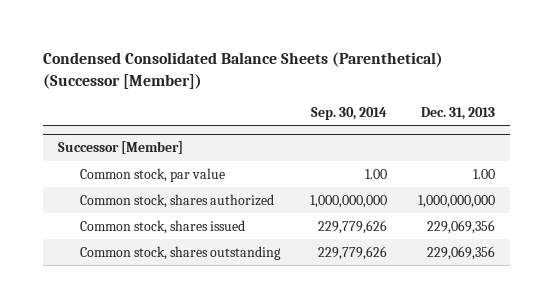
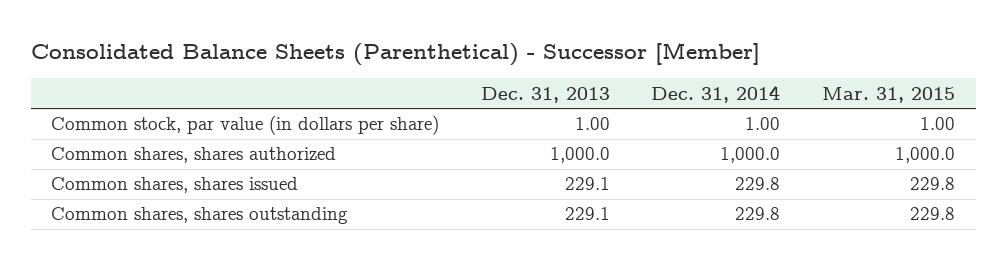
[42,52,443,89] Condensed Consolidated Balance Sheets (Parenthetical) (Successor [Member]) -> [30,42,760,67] Consolidated Balance Sheets (Parenthetical) - Successor [Member]
[311,107,388,121] Sep. 30, 2014 -> none
none -> [651,84,781,103] Dec. 31, 2014
none -> [822,86,956,103] Mar. 31, 2015
[58,141,184,155] Successor [Member] -> none
[79,167,225,182] Common stock, par value -> [51,115,440,136] Common stock, par value (in dollars per share)
[79,193,274,208] Common stock, shares authorized -> [51,147,337,164] Common shares, shares authorized
[417,194,495,208] 1,000,000,000 -> [549,147,610,164] 1,000.0
[79,219,245,234] Common stock, shares issued -> [51,177,299,194] Common shares, shares issued
[426,219,495,234] 229,069,356 -> [564,177,610,191] 229.1
[79,245,281,260] Common stock, shares outstanding -> [51,207,349,225] Common shares, shares outstanding
[426,245,495,260] 229,069,356 -> [564,207,610,221] 229.1

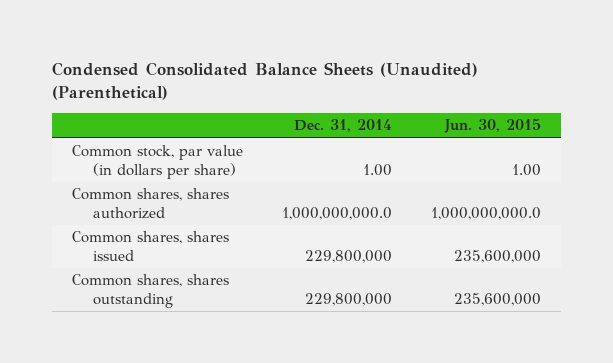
[30,42,760,67] Consolidated Balance Sheets (Parenthetical) - Successor [Member] -> [51,62,478,101] Condensed Consolidated Balance Sheets (Unaudited) (Parenthetical)
[480,86,610,103] Dec. 31, 2013 -> none
[822,86,956,103] Mar. 31, 2015 -> none
none -> [444,118,542,134] Jun. 30, 2015
[720,147,781,164] 1,000.0 -> [281,206,392,220] 1,000,000,000.0
[735,177,781,191] 229.8 -> [304,249,392,263] 229,800,000
[735,207,781,221] 229.8 -> [304,292,392,306] 229,800,000

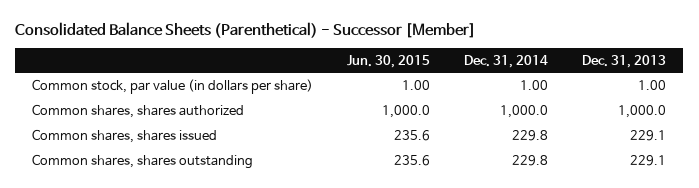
[51,62,478,101] Condensed Consolidated Balance Sheets (Unaudited) (Parenthetical) -> [15,22,477,39] Consolidated Balance Sheets (Parenthetical) - Successor [Member]
none -> [582,54,667,68] Dec. 31, 2013
[281,206,392,220] 1,000,000,000.0 -> [500,104,549,118] 1,000.0
[431,206,542,220] 1,000,000,000.0 -> [382,104,431,118] 1,000.0
[304,249,392,263] 229,800,000 -> [512,129,549,141] 229.8
[454,249,542,263] 235,600,000 -> [394,129,431,141] 235.6
[304,292,392,306] 229,800,000 -> [512,154,549,166] 229.8
[454,292,542,306] 235,600,000 -> [394,154,431,166] 235.6

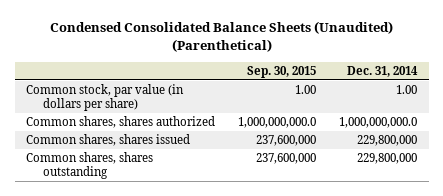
[15,22,477,39] Consolidated Balance Sheets (Parenthetical) - Successor [Member] -> [49,21,393,53] Condensed Consolidated Balance Sheets (Unaudited) (Parenthetical)
[347,54,431,68] Jun. 30, 2015 -> none
[582,54,667,68] Dec. 31, 2013 -> none
none -> [247,65,317,78] Sep. 30, 2015
[500,104,549,118] 1,000.0 -> [339,117,418,129] 1,000,000,000.0
[512,129,549,141] 229.8 -> [357,135,418,147] 229,800,000
[512,154,549,166] 229.8 -> [357,153,418,165] 229,800,000

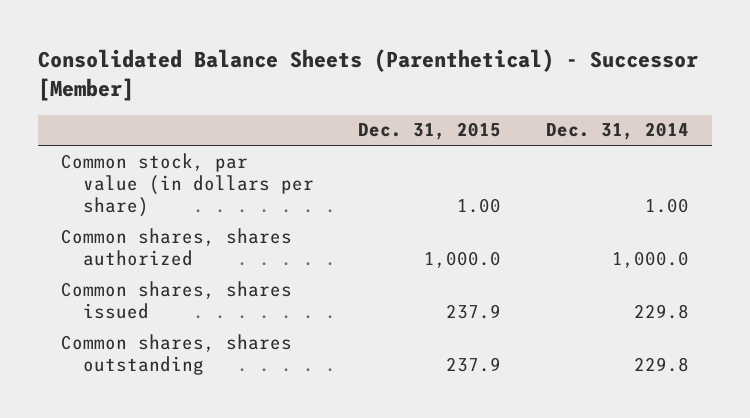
[49,21,393,53] Condensed Consolidated Balance Sheets (Unaudited) (Parenthetical) -> [38,49,699,102] Consolidated Balance Sheets (Parenthetical) - Successor [Member]
[247,65,317,78] Sep. 30, 2015 -> none
none -> [358,122,502,141] Dec. 31, 2015
[339,117,418,129] 1,000,000,000.0 -> [612,250,690,268] 1,000.0
[357,135,418,147] 229,800,000 -> [634,303,690,319] 229.8
[357,153,418,165] 229,800,000 -> [634,356,690,372] 229.8

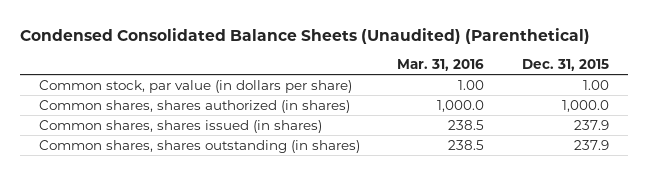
[38,49,699,102] Consolidated Balance Sheets (Parenthetical) - Successor [Member] -> [19,27,590,44] Condensed Consolidated Balance Sheets (Unaudited) (Parenthetical)
[546,122,690,141] Dec. 31, 2014 -> none
none -> [397,59,485,72] Mar. 31, 2016
[60,227,292,266] Common shares, shares authorized -> [38,99,350,113] Common shares, shares authorized (in shares)
[60,280,292,319] Common shares, shares issued -> [38,119,322,133] Common shares, shares issued (in shares)
[60,333,292,375] Common shares, shares outstanding -> [38,139,360,153] Common shares, shares outstanding (in shares)

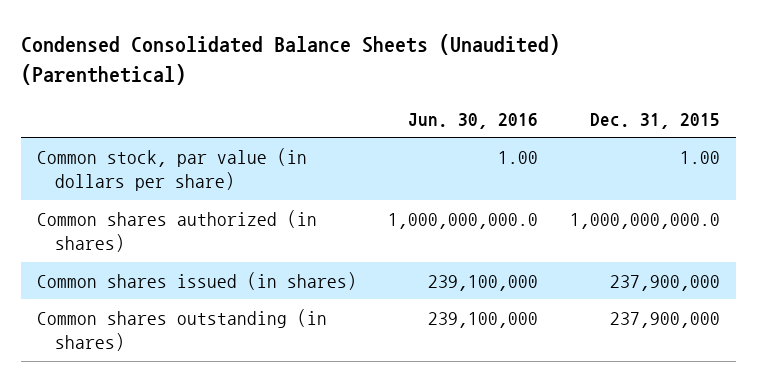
[397,59,485,72] Mar. 31, 2016 -> none
none -> [408,112,539,129] Jun. 30, 2016
[38,99,350,113] Common shares, shares authorized (in shares) -> [36,209,317,253] Common shares authorized (in shares)
[561,99,609,112] 1,000.0 -> [569,212,720,229] 1,000,000,000.0
[38,119,322,133] Common shares, shares issued (in shares) -> [36,271,357,290] Common shares issued (in shares)
[573,119,609,130] 237.9 -> [609,274,720,291] 237,900,000
[38,139,360,153] Common shares, shares outstanding (in shares) -> [36,308,327,352] Common shares outstanding (in shares)
[573,139,609,150] 237.9 -> [609,311,720,328] 237,900,000

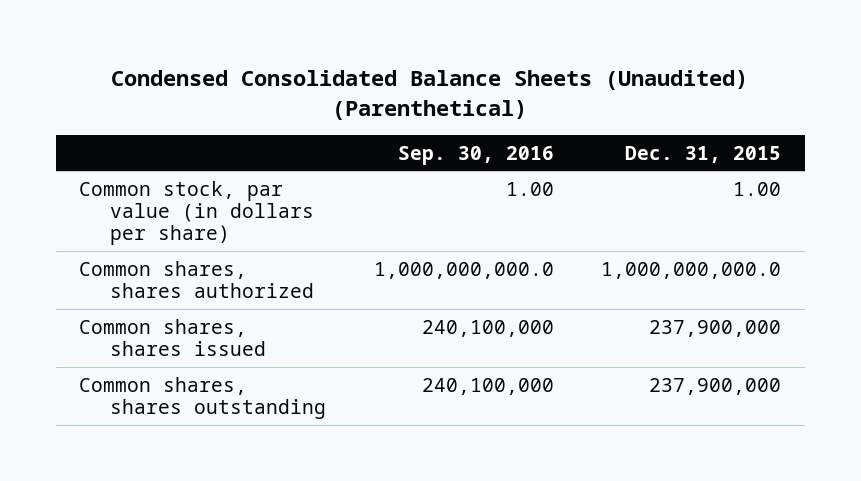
[408,112,539,129] Jun. 30, 2016 -> none
none -> [397,145,554,165] Sep. 30, 2016
[36,209,317,253] Common shares authorized (in shares) -> [79,260,314,298] Common shares, shares authorized
[36,271,357,290] Common shares issued (in shares) -> [79,318,266,356] Common shares, shares issued
[36,308,327,352] Common shares outstanding (in shares) -> [79,376,326,419] Common shares, shares outstanding

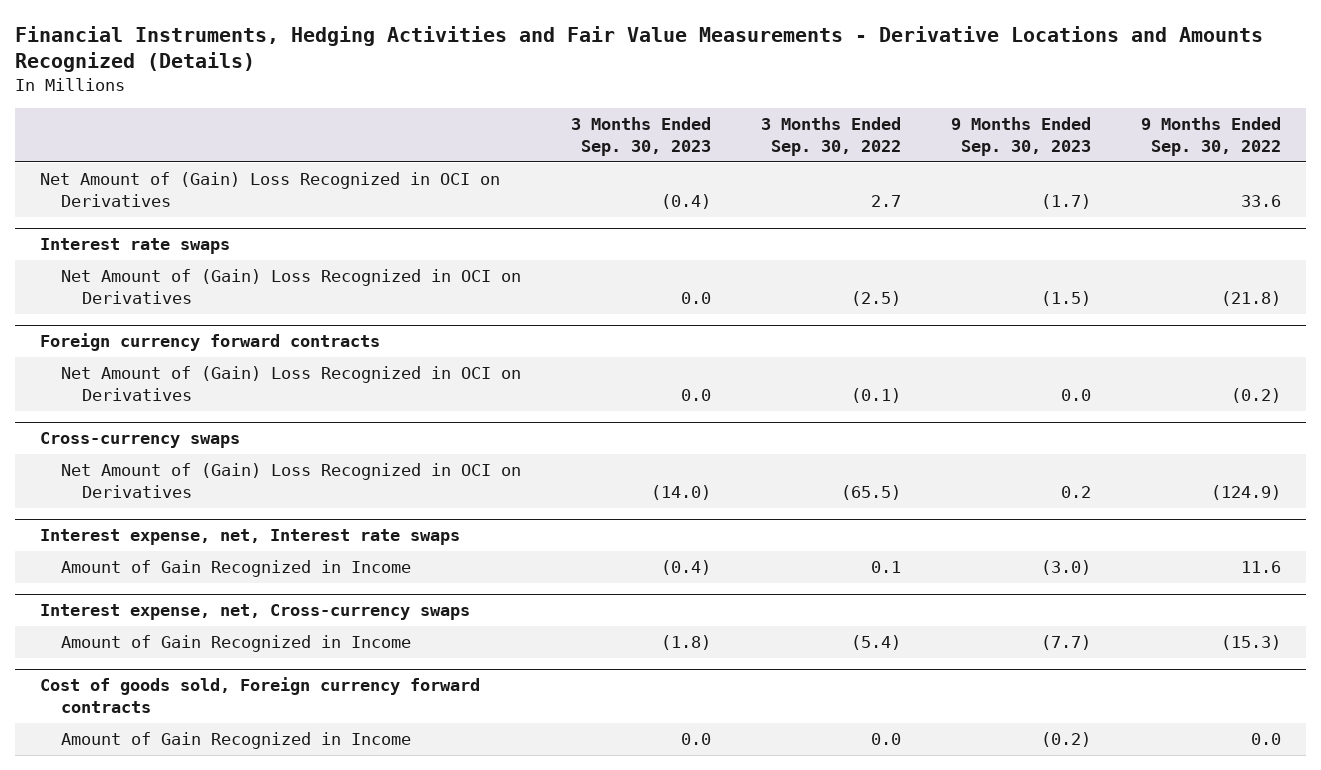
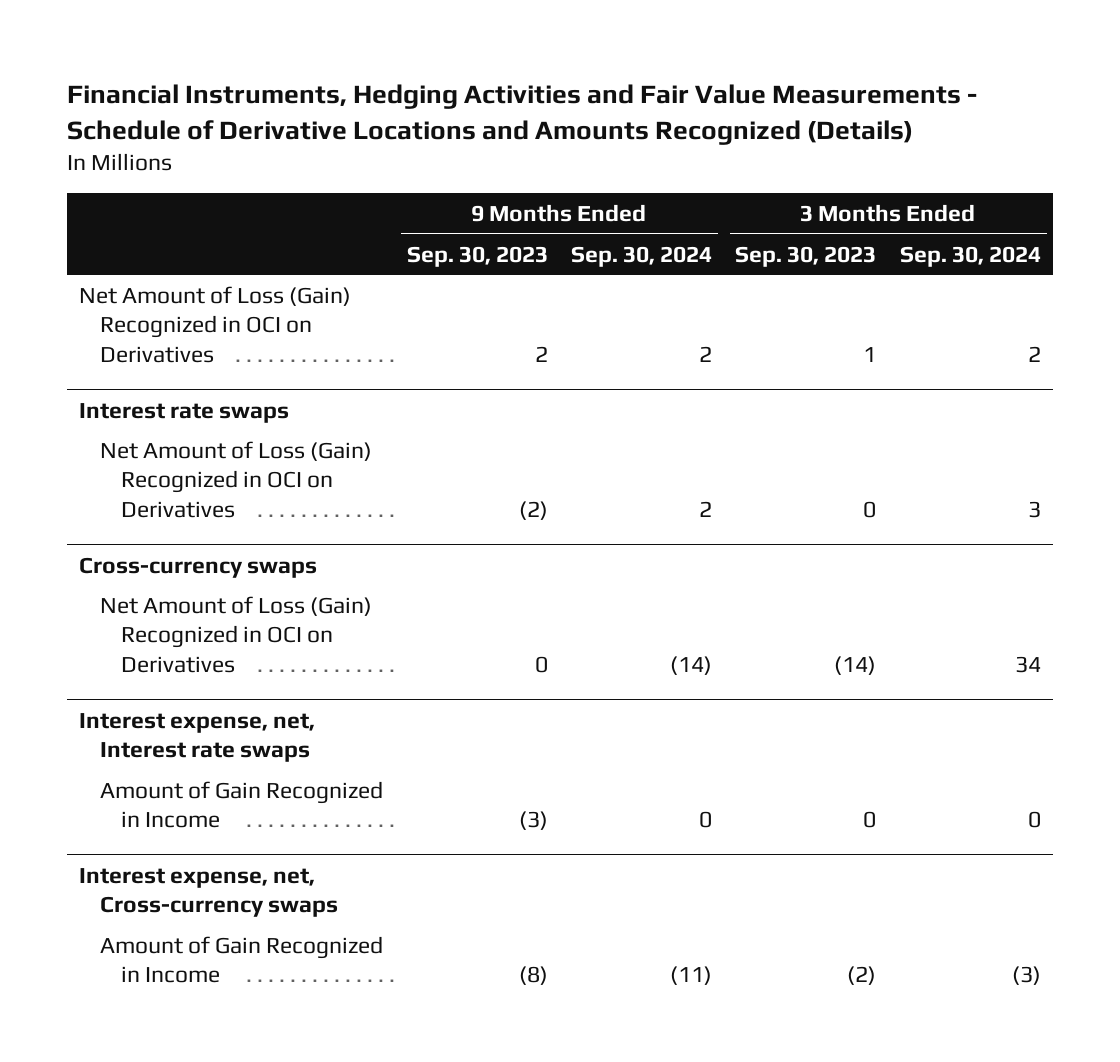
[15,25,1264,73] Financial Instruments, Hedging Activities and Fair Value Measurements - Derivative Locations and Amounts Recognized (Details) -> [67,84,978,145] Financial Instruments, Hedging Activities and Fair Value Measurements - Schedule of Derivative Locations and Amounts Recognized (Details)
[760,117,901,157] 3 Months Ended Sep. 30, 2022 -> none
[1140,117,1281,157] 9 Months Ended Sep. 30, 2022 -> none
none -> [570,245,712,267] Sep. 30, 2024
none -> [899,245,1041,267] Sep. 30, 2024
[40,171,501,208] Net Amount of (Gain) Loss Recognized in OCI on Derivatives -> [78,285,351,363] Net Amount of Loss (Gain) Recognized in OCI on Derivatives
[660,194,711,210] (0.4) -> [863,346,877,362] 1
[1040,194,1091,210] (1.7) -> [534,345,548,362] 2
[40,333,381,352] Foreign currency forward contracts -> none
[61,365,522,402] Net Amount of (Gain) Loss Recognized in OCI on Derivatives -> none
[61,268,522,305] Net Amount of (Gain) Loss Recognized in OCI on Derivatives -> [100,440,373,518] Net Amount of Loss (Gain) Recognized in OCI on Derivatives
[680,292,711,305] 0.0 -> [863,500,877,518] 0
[1040,291,1091,307] (1.5) -> [518,500,548,520] (2)
[61,462,522,499] Net Amount of (Gain) Loss Recognized in OCI on Derivatives -> [100,595,373,673] Net Amount of Loss (Gain) Recognized in OCI on Derivatives
[650,485,711,501] (14.0) -> [834,655,877,675] (14)
[1060,486,1091,499] 0.2 -> [534,655,548,673] 0
[660,559,711,575] (0.4) -> [863,811,877,829] 0
[1040,559,1091,575] (3.0) -> [518,811,548,831] (3)
[40,677,481,714] Cost of goods sold, Foreign currency forward contracts -> none
[61,731,412,749] Amount of Gain Recognized in Income -> none
[660,634,711,650] (1.8) -> [847,966,877,986] (2)
[1040,634,1091,650] (7.7) -> [518,966,548,986] (8)

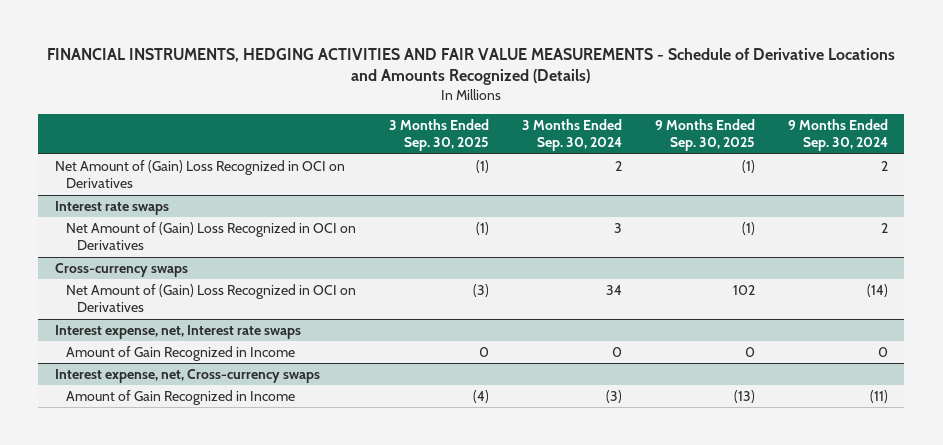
[67,84,978,145] Financial Instruments, Hedging Activities and Fair Value Measurements - Schedule of Derivative Locations and Amounts Recognized (Details) -> [47,47,896,86] FINANCIAL INSTRUMENTS, HEDGING ACTIVITIES AND FAIR VALUE MEASUREMENTS - Schedule of Derivative Locations and Amounts Recognized (Details)
[406,245,548,267] Sep. 30, 2023 -> none
[735,245,877,267] Sep. 30, 2023 -> none
none -> [389,119,490,152] 3 Months Ended Sep. 30, 2025
none -> [654,119,755,152] 9 Months Ended Sep. 30, 2025
[78,285,351,363] Net Amount of Loss (Gain) Recognized in OCI on Derivatives -> [54,160,345,189] Net Amount of (Gain) Loss Recognized in OCI on Derivatives
[100,440,373,518] Net Amount of Loss (Gain) Recognized in OCI on Derivatives -> [66,222,357,251] Net Amount of (Gain) Loss Recognized in OCI on Derivatives
[100,595,373,673] Net Amount of Loss (Gain) Recognized in OCI on Derivatives -> [66,284,357,313] Net Amount of (Gain) Loss Recognized in OCI on Derivatives

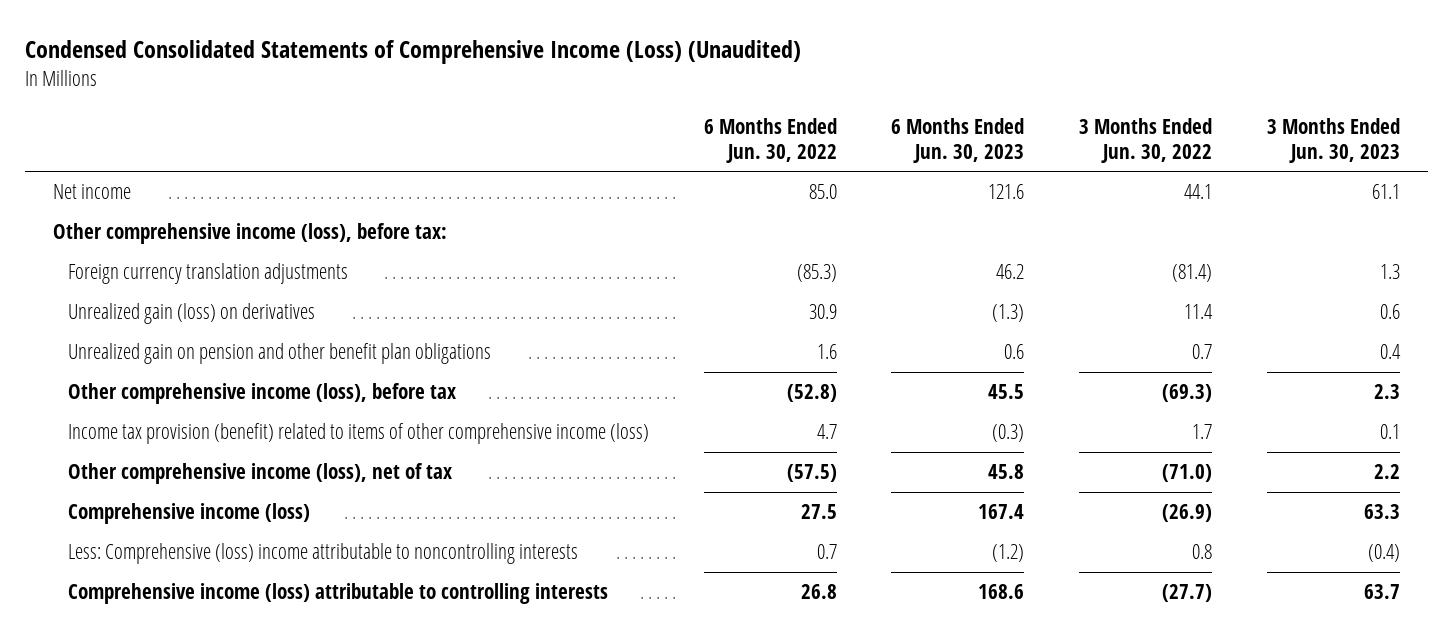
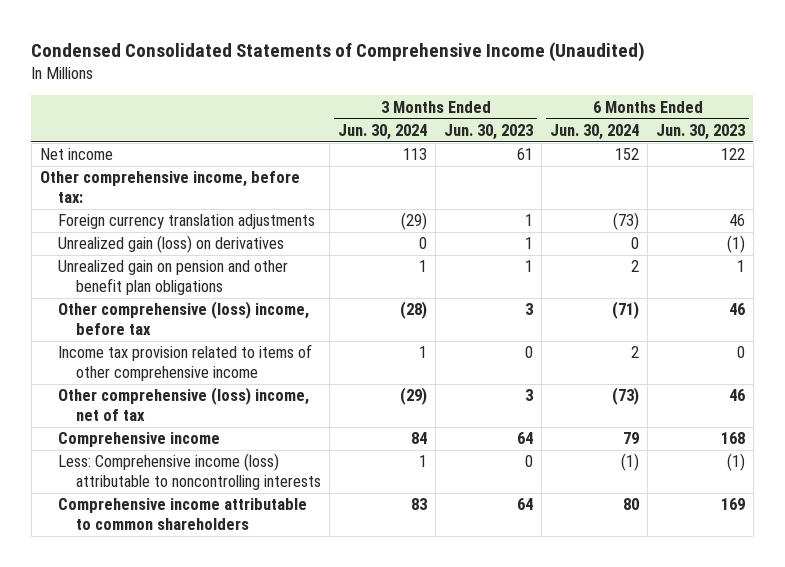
[25,39,802,64] Condensed Consolidated Statements of Comprehensive Income (Loss) (Unaudited) -> [31,41,646,62] Condensed Consolidated Statements of Comprehensive Income (Unaudited)
[703,118,837,163] 6 Months Ended Jun. 30, 2022 -> none
[1079,118,1213,163] 3 Months Ended Jun. 30, 2022 -> none
none -> [338,124,428,141] Jun. 30, 2024
none -> [550,124,640,141] Jun. 30, 2024
[988,184,1025,200] 121.6 -> [720,148,745,161] 122
[1372,184,1401,200] 61.1 -> [517,148,534,161] 61
[52,223,447,245] Other comprehensive income (loss), before tax: -> [39,171,300,203] Other comprehensive income, before tax:
[996,264,1025,280] 46.2 -> [728,214,745,227] 46
[1380,264,1401,280] 1.3 -> [525,214,534,227] 1
[992,304,1025,323] (1.3) -> [726,235,745,254] (1)
[1380,304,1401,320] 0.6 -> [525,237,534,250] 1
[1004,344,1025,360] 0.6 -> [736,260,745,273] 1
[1380,344,1402,360] 0.4 -> [525,260,534,273] 1
[67,383,456,405] Other comprehensive income (loss), before tax -> [58,301,310,335] Other comprehensive (loss) income, before tax
[988,384,1025,400] 45.5 -> [728,303,745,316] 46
[1374,384,1401,400] 2.3 -> [525,303,534,316] 3
[67,423,649,445] Income tax provision (benefit) related to items of other comprehensive income (loss) -> [58,344,313,381] Income tax provision related to items of other comprehensive income
[992,424,1025,443] (0.3) -> [736,346,745,359] 0
[1380,424,1401,440] 0.1 -> [525,346,534,359] 0
[67,463,452,485] Other comprehensive income (loss), net of tax -> [58,387,310,421] Other comprehensive (loss) income, net of tax
[988,464,1025,480] 45.8 -> [728,389,745,402] 46
[1374,464,1401,480] 2.2 -> [525,389,534,402] 3
[67,503,310,525] Comprehensive income (loss) -> [58,432,221,448] Comprehensive income
[978,504,1025,520] 167.4 -> [720,432,745,445] 168
[1364,504,1401,520] 63.3 -> [517,432,534,445] 64
[67,543,578,565] Less: Comprehensive (loss) income attributable to noncontrolling interests -> [58,453,322,490] Less: Comprehensive income (loss) attributable to noncontrolling interests
[992,544,1025,563] (1.2) -> [726,453,745,472] (1)
[1368,544,1401,563] (0.4) -> [525,455,534,468] 0
[67,583,608,605] Comprehensive income (loss) attributable to controlling interests -> [58,498,308,530] Comprehensive income attributable to common shareholders
[978,584,1025,600] 168.6 -> [720,498,745,511] 169
[1364,584,1401,600] 63.7 -> [517,498,534,511] 64

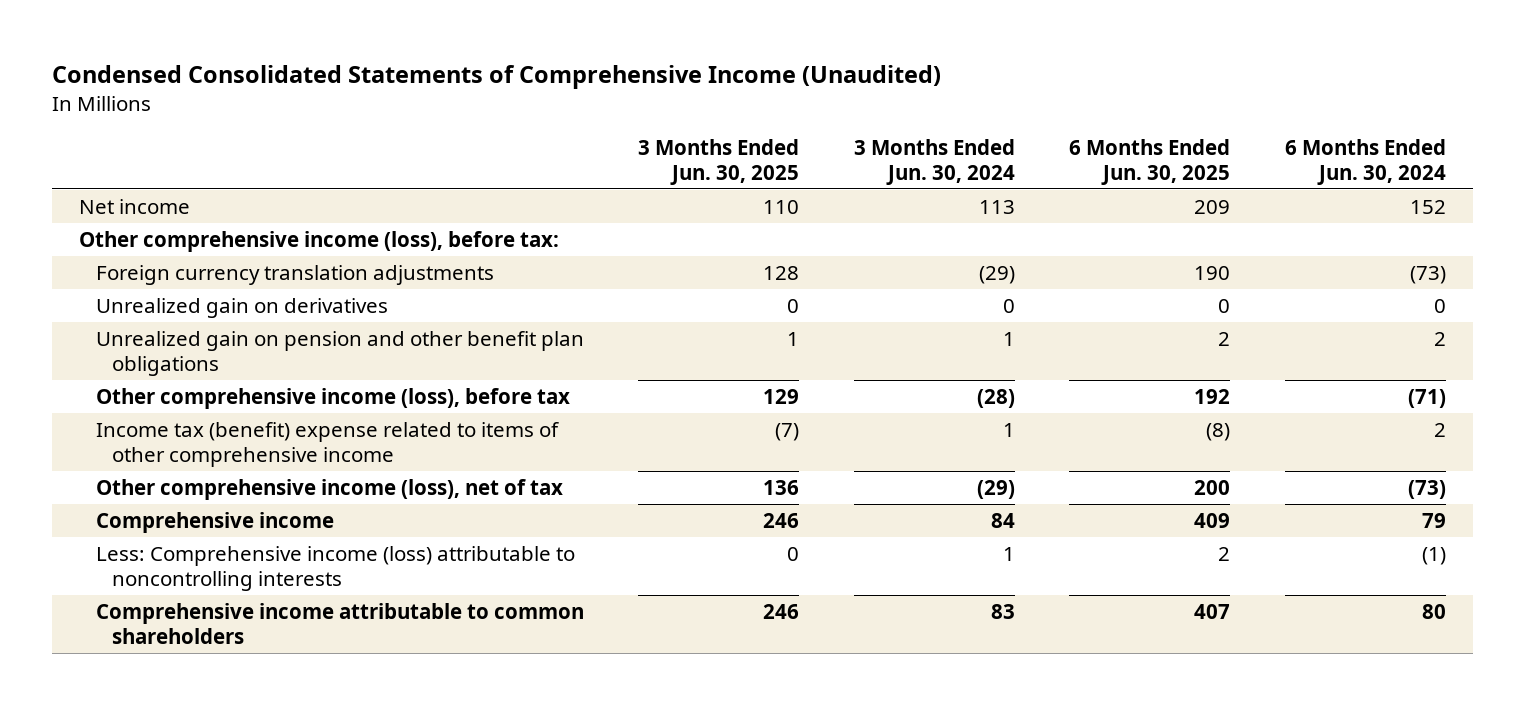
[444,124,534,141] Jun. 30, 2023 -> none
[655,124,745,141] Jun. 30, 2023 -> none
none -> [638,138,800,185] 3 Months Ended Jun. 30, 2025
none -> [1069,138,1231,185] 6 Months Ended Jun. 30, 2025
[39,171,300,203] Other comprehensive income, before tax: -> [78,230,559,252] Other comprehensive income (loss), before tax:
[58,235,285,254] Unrealized gain (loss) on derivatives -> [95,297,388,318] Unrealized gain on derivatives
[58,301,310,335] Other comprehensive (loss) income, before tax -> [95,387,570,409] Other comprehensive income (loss), before tax
[58,344,313,381] Income tax provision related to items of other comprehensive income -> [95,421,559,467] Income tax (benefit) expense related to items of other comprehensive income
[58,387,310,421] Other comprehensive (loss) income, net of tax -> [95,478,563,500] Other comprehensive income (loss), net of tax

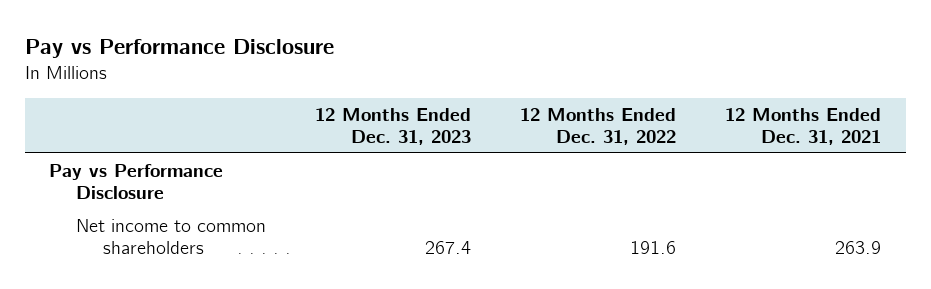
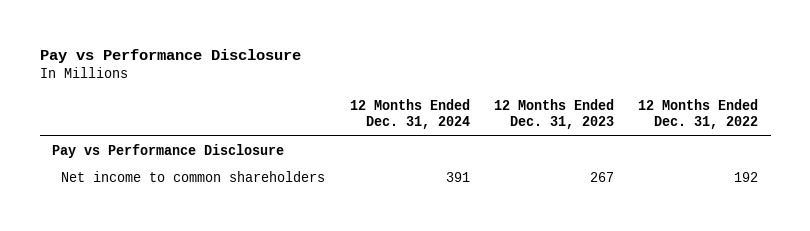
[725,107,882,146] 12 Months Ended Dec. 31, 2021 -> none
none -> [349,98,470,130] 12 Months Ended Dec. 31, 2024
[425,241,472,255] 267.4 -> [590,171,615,182] 267
[630,241,677,255] 191.6 -> [734,171,759,182] 192

